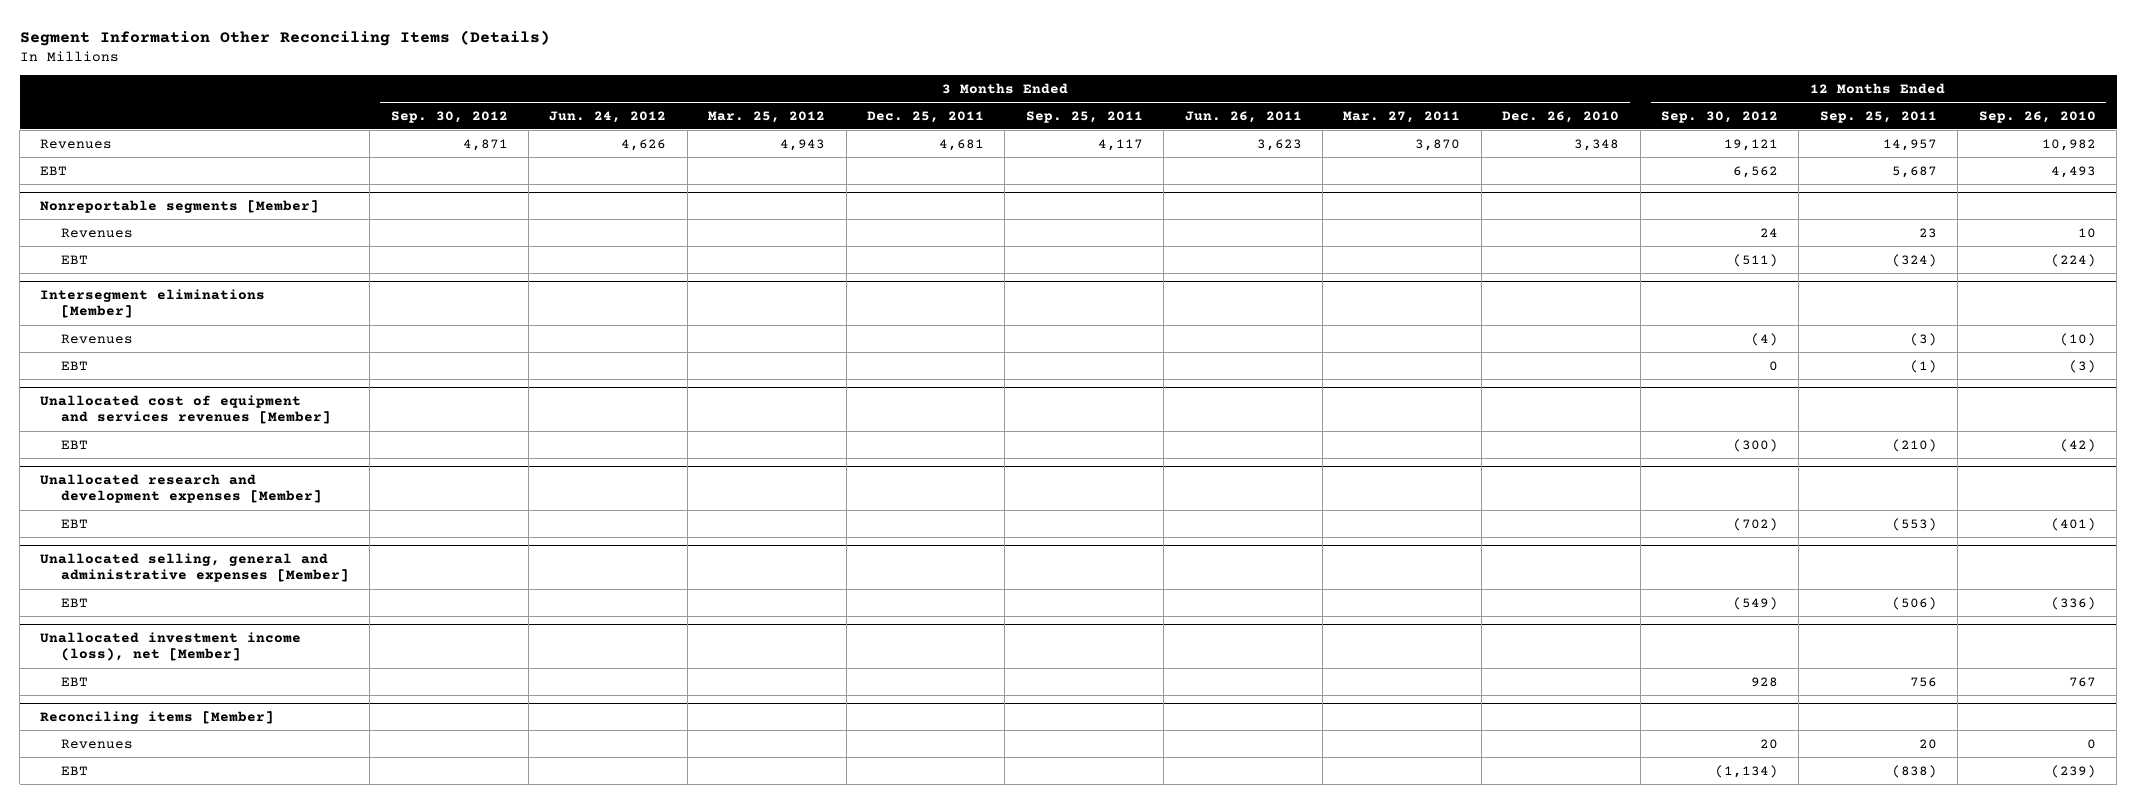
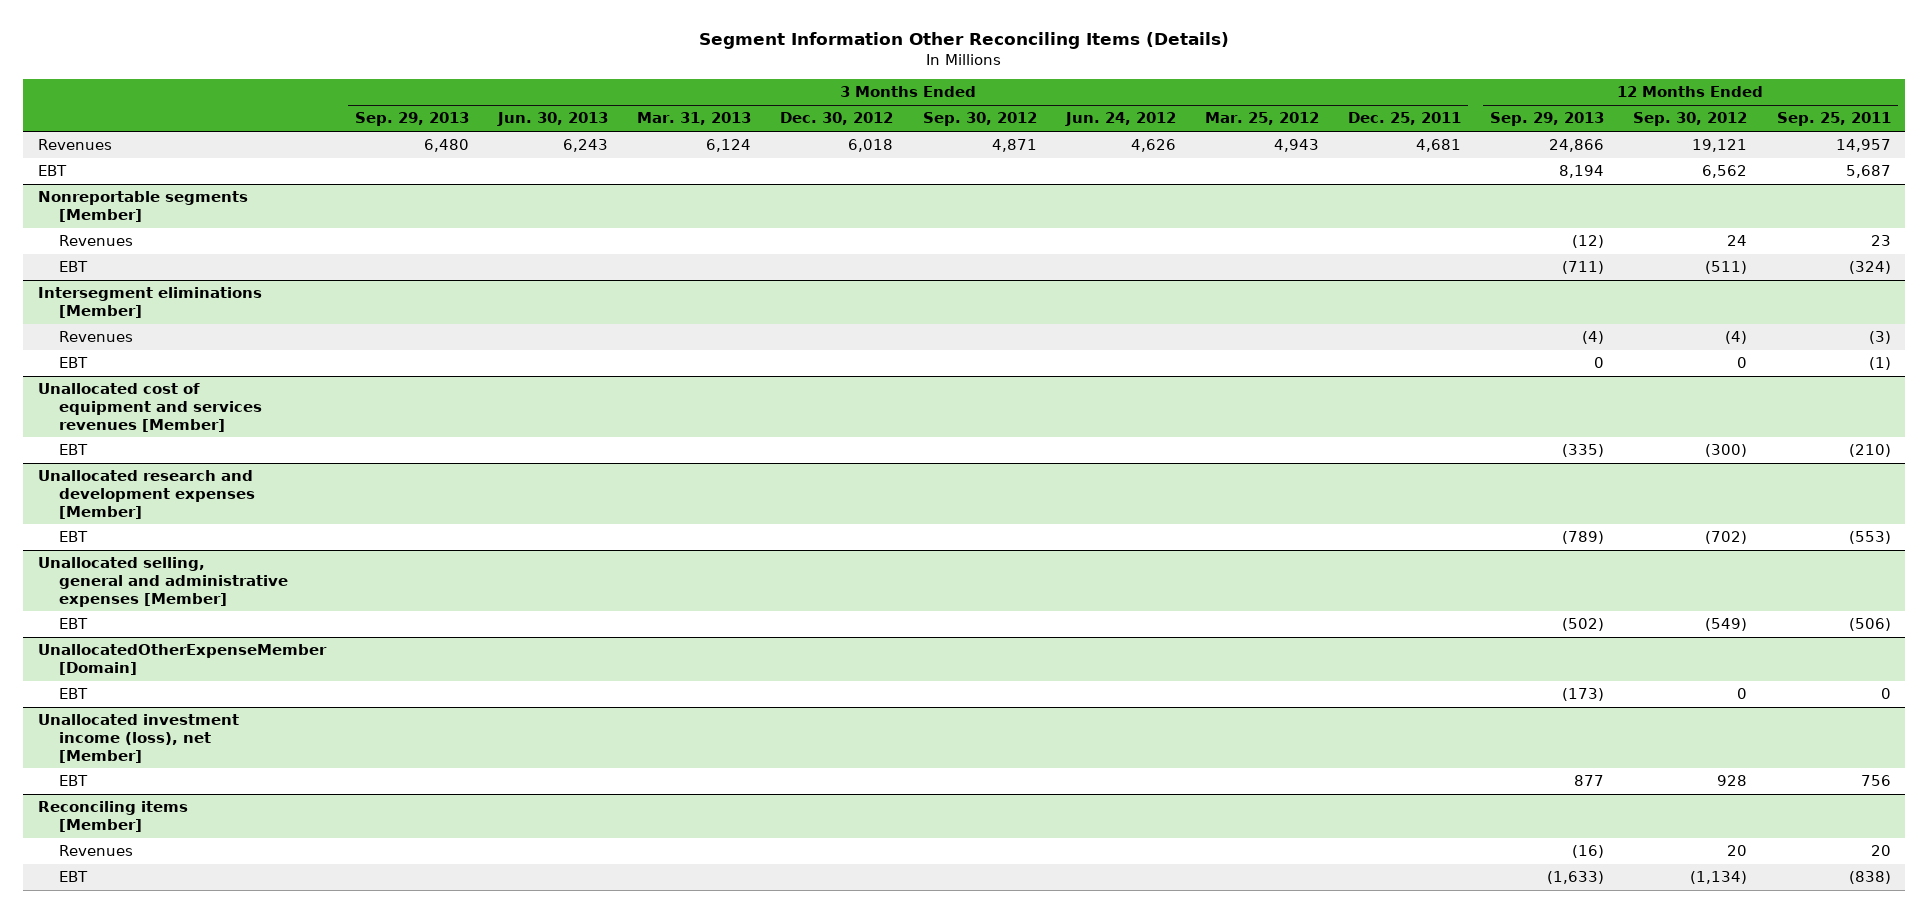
[1025,110,1143,123] Sep. 25, 2011 -> none
[1184,110,1302,123] Jun. 26, 2011 -> none
[1343,110,1461,123] Mar. 27, 2011 -> none
[1502,110,1620,123] Dec. 26, 2010 -> none
[1978,110,2096,123] Sep. 26, 2010 -> none
none -> [354,112,469,127] Sep. 29, 2013
none -> [496,112,608,127] Jun. 30, 2013
none -> [637,112,752,126] Mar. 31, 2013
none -> [780,112,894,126] Dec. 30, 2012
none -> [1490,112,1605,127] Sep. 29, 2013
none -> [37,644,327,675] UnallocatedOtherExpenseMember [Domain]
none -> [59,688,89,700] EBT

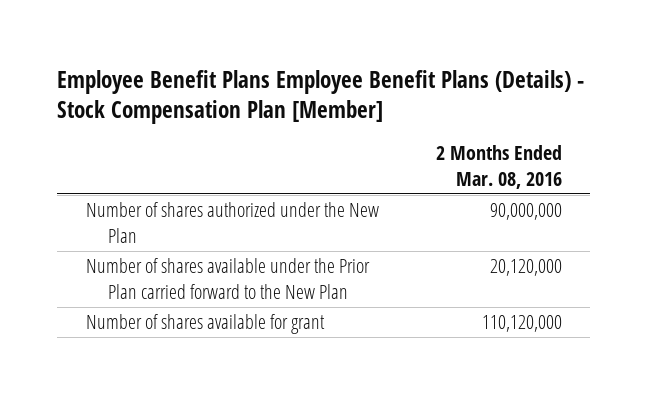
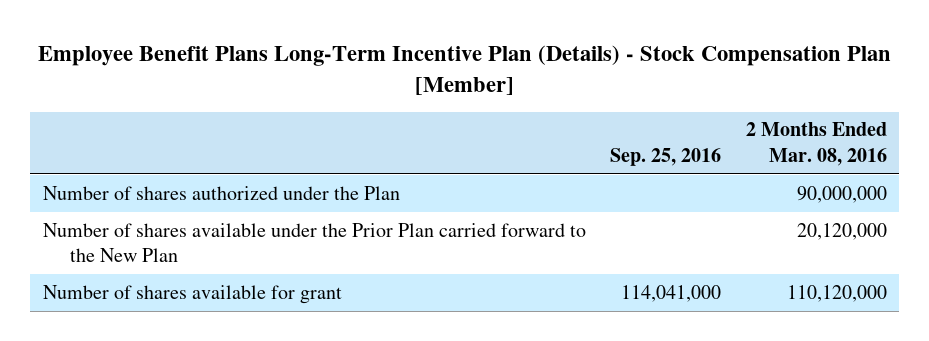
[57,69,585,125] Employee Benefit Plans Employee Benefit Plans (Details) - Stock Compensation Plan [Member] -> [37,45,891,95] Employee Benefit Plans Long-Term Incentive Plan (Details) - Stock Compensation Plan [Member]
none -> [610,148,722,167] Sep. 25, 2016
[85,202,379,243] Number of shares authorized under the New Plan -> [42,185,400,200] Number of shares authorized under the Plan

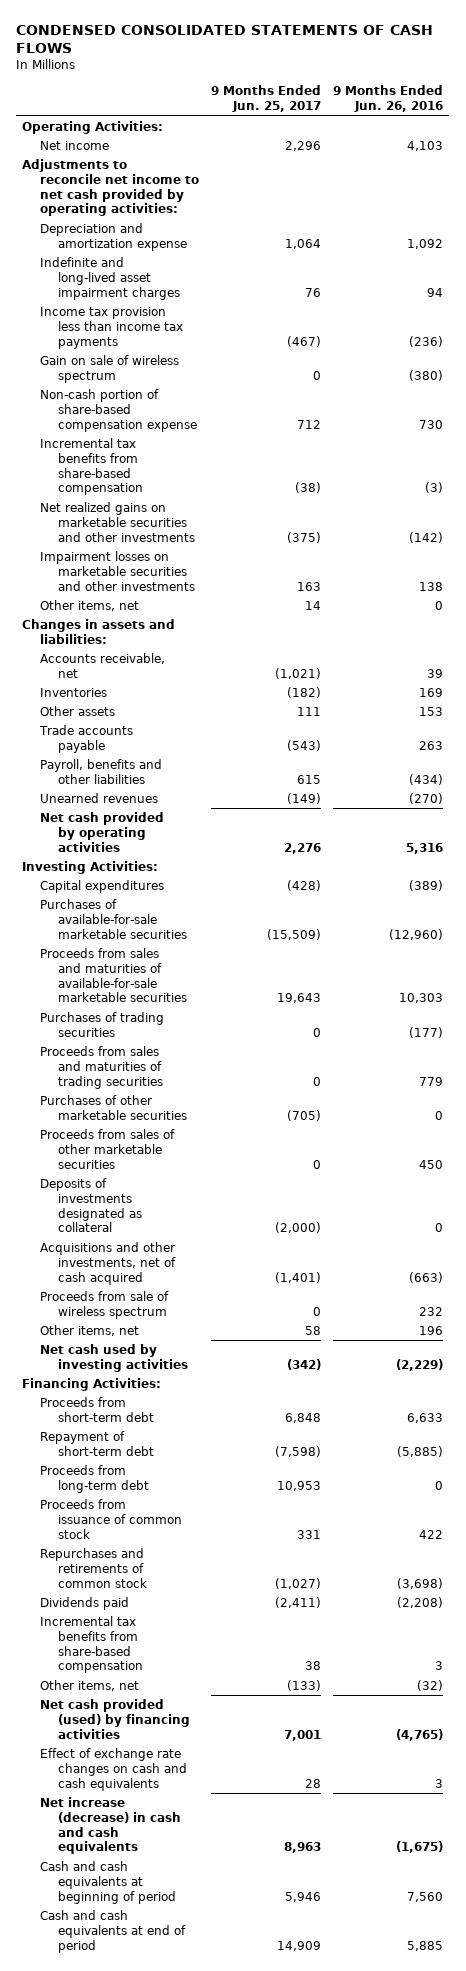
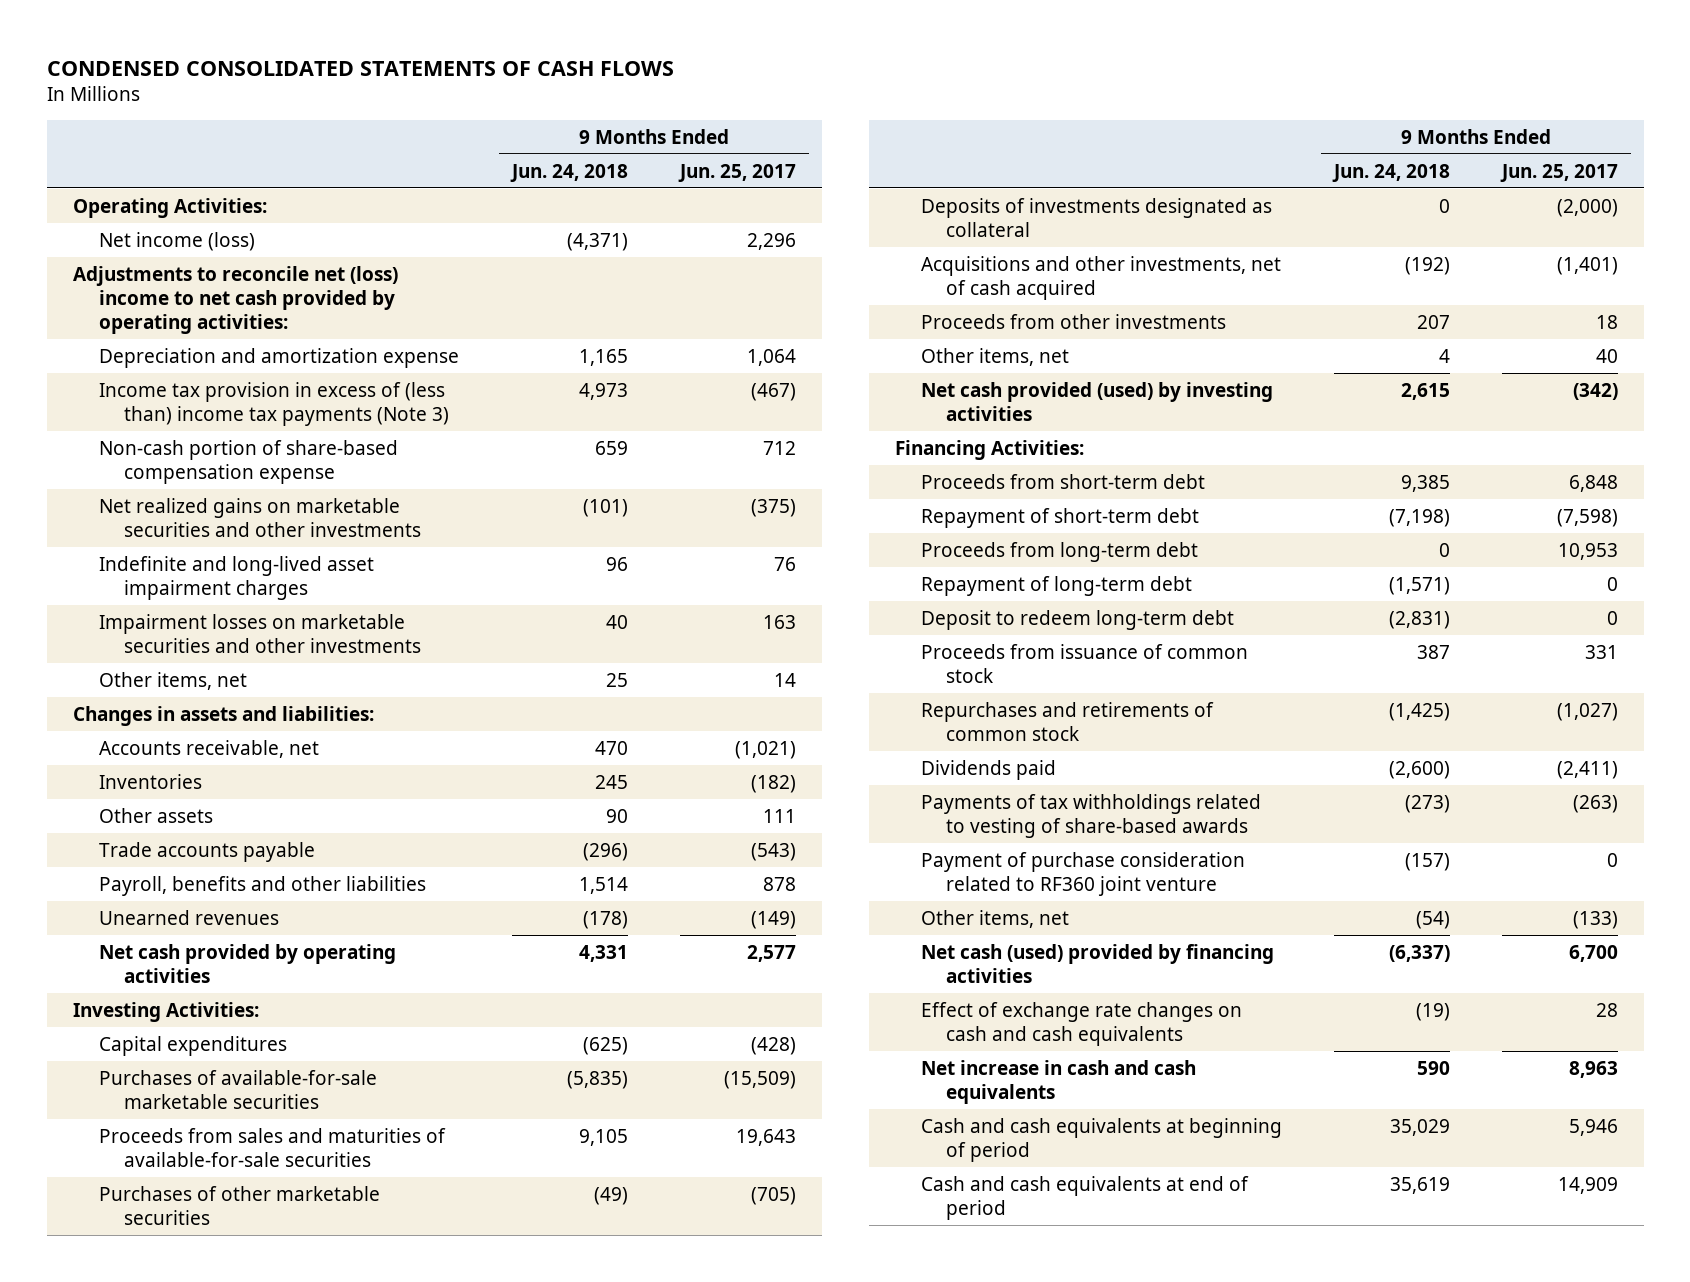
[333,85,444,113] 9 Months Ended Jun. 26, 2016 -> none
none -> [509,163,628,182] Jun. 24, 2018
[40,141,110,151] Net income -> [98,231,255,251] Net income (loss)
[22,159,200,217] Adjustments to reconcile net income to net cash provided by operating activities: -> [72,265,398,335] Adjustments to reconcile net (loss) income to net cash provided by operating activities:
[40,355,180,383] Gain on sale of wireless spectrum -> none
[40,307,184,349] Income tax provision less than income tax payments -> [98,381,450,426] Income tax provision in excess of (less than) income tax payments (Note 3)
[40,438,144,496] Incremental tax benefits from share-based compensation -> none
[40,257,181,300] Indefinite and long-lived asset impairment charges -> [98,555,374,600] Indefinite and long-lived asset impairment charges
[297,774,322,784] 615 -> [762,876,796,891] 878
[284,842,322,854] 2,276 -> [746,944,796,962] 2,577
[40,1012,165,1037] Purchases of trading securities -> none
[40,1046,164,1089] Proceeds from sales and maturities of trading securities -> none
[40,948,188,1003] Proceeds from sales and maturities of available-for-sale marketable securities -> [98,1127,446,1167] Proceeds from sales and maturities of available-for-sale securities
[40,1129,176,1169] Proceeds from sales of other marketable securities -> none
[40,1291,170,1319] Proceeds from sale of wireless spectrum -> none
none -> [920,313,1226,329] Proceeds from other investments
[305,1326,322,1336] 58 -> [1595,348,1618,363] 40
[40,1344,189,1372] Net cash used by investing activities -> [920,381,1273,421] Net cash provided (used) by investing activities
none -> [920,575,1192,596] Repayment of long-term debt
none -> [920,609,1234,630] Deposit to redeem long-term debt
[40,1616,144,1674] Incremental tax benefits from share-based compensation -> none
none -> [920,793,1261,838] Payments of tax withholdings related to vesting of share-based awards
none -> [920,851,1245,896] Payment of purchase consideration related to RF360 joint venture
[40,1699,191,1739] Net cash provided (used) by financing activities -> [920,943,1274,983] Net cash (used) provided by financing activities
[284,1729,322,1741] 7,001 -> [1568,944,1618,962] 6,700
[40,1797,182,1855] Net increase (decrease) in cash and cash equivalents -> [920,1059,1196,1104] Net increase in cash and cash equivalents

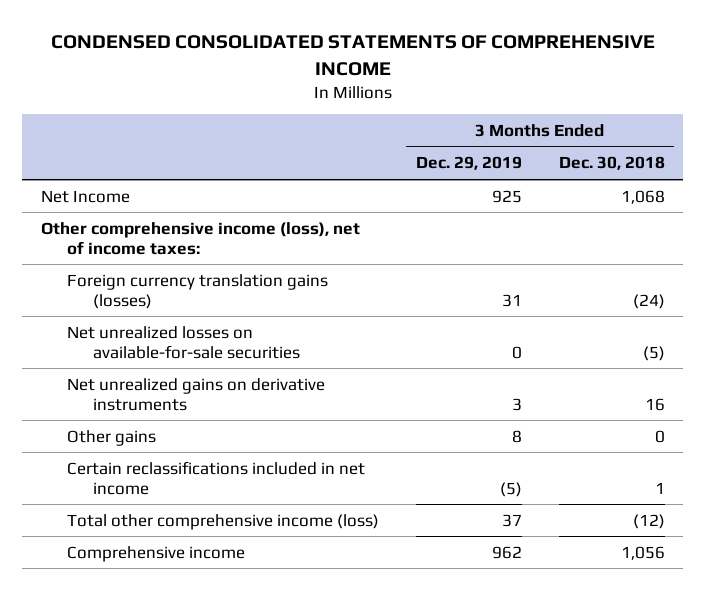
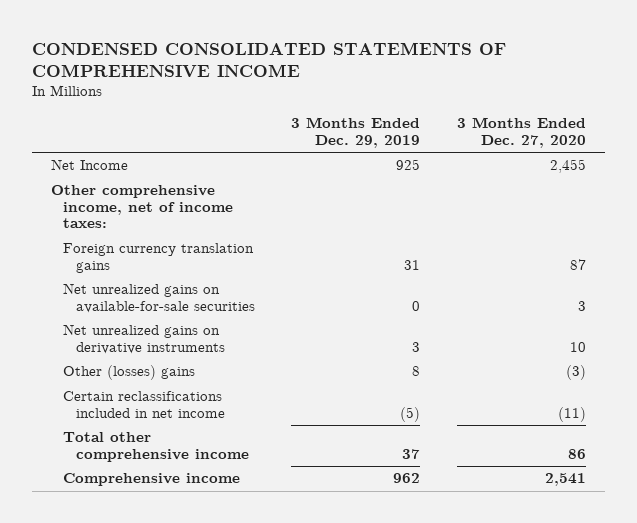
[558,156,665,171] Dec. 30, 2018 -> none
none -> [457,117,587,148] 3 Months Ended Dec. 27, 2020
[40,221,360,255] Other comprehensive income (loss), net of income taxes: -> [50,185,234,229] Other comprehensive income, net of income taxes:
[66,273,328,309] Foreign currency translation gains (losses) -> [63,243,255,273] Foreign currency translation gains
[66,325,300,359] Net unrealized losses on available-for-sale securities -> [63,283,255,313] Net unrealized gains on available-for-sale securities
[66,429,156,446] Other gains -> [63,365,196,381] Other (losses) gains
[66,513,379,530] Total other comprehensive income (loss) -> [63,432,249,462] Total other comprehensive income

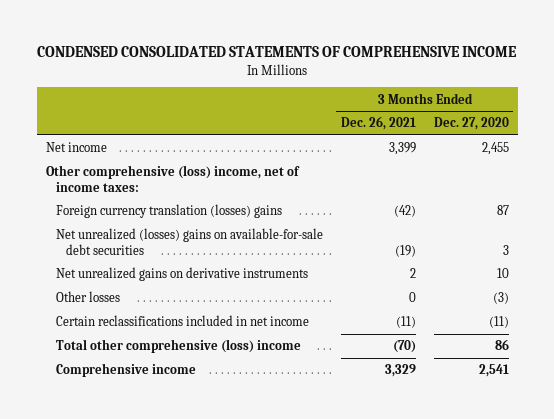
[291,117,421,148] 3 Months Ended Dec. 29, 2019 -> none
none -> [340,116,416,131] Dec. 26, 2021
[50,159,128,171] Net Income -> [45,142,107,153] Net income
[50,185,234,229] Other comprehensive income, net of income taxes: -> [45,165,300,192] Other comprehensive (loss) income, net of income taxes:
[63,243,255,273] Foreign currency translation gains -> [56,204,283,219] Foreign currency translation (losses) gains
[63,283,255,313] Net unrealized gains on available-for-sale securities -> [56,228,324,255] Net unrealized (losses) gains on available-for-sale debt securities
[63,365,196,381] Other (losses) gains -> [56,291,121,303] Other losses
[63,432,249,462] Total other comprehensive income -> [56,339,302,354] Total other comprehensive (loss) income

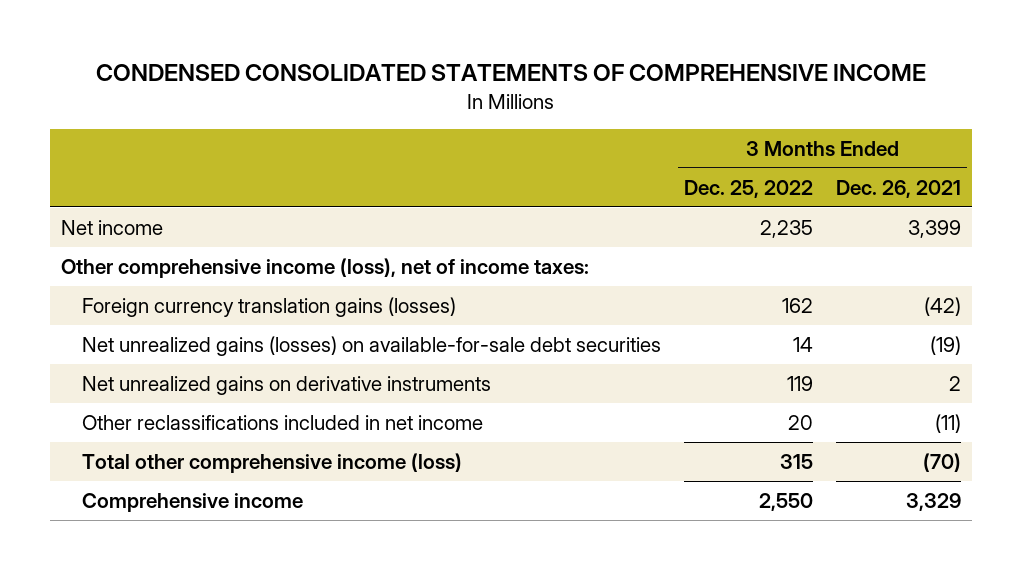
[433,117,509,131] Dec. 27, 2020 -> none
none -> [684,179,814,198] Dec. 25, 2022
[45,165,300,192] Other comprehensive (loss) income, net of income taxes: -> [61,257,590,278] Other comprehensive income (loss), net of income taxes:
[56,204,283,219] Foreign currency translation (losses) gains -> [82,296,457,317] Foreign currency translation gains (losses)
[56,228,324,255] Net unrealized (losses) gains on available-for-sale debt securities -> [82,335,662,356] Net unrealized gains (losses) on available-for-sale debt securities
[56,291,121,303] Other losses -> none
[56,315,310,327] Certain reclassifications included in net income -> [82,414,484,430] Other reclassifications included in net income
[56,339,302,354] Total other comprehensive (loss) income -> [82,452,463,473] Total other comprehensive income (loss)

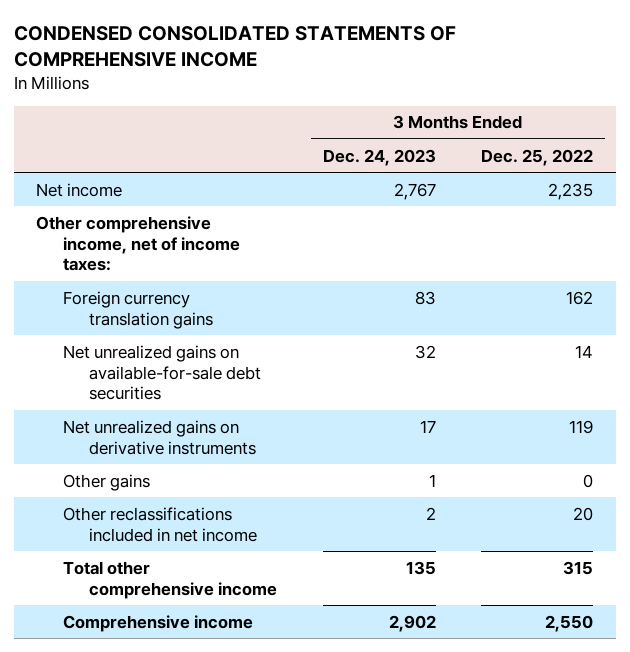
[835,179,961,198] Dec. 26, 2021 -> none
none -> [322,148,436,166] Dec. 24, 2023
[61,257,590,278] Other comprehensive income (loss), net of income taxes: -> [36,215,240,272] Other comprehensive income, net of income taxes:
[82,296,457,317] Foreign currency translation gains (losses) -> [62,290,213,329] Foreign currency translation gains
[82,335,662,356] Net unrealized gains (losses) on available-for-sale debt securities -> [62,344,261,401] Net unrealized gains on available-for-sale debt securities
none -> [62,473,150,491] Other gains
[82,452,463,473] Total other comprehensive income (loss) -> [62,560,277,599] Total other comprehensive income

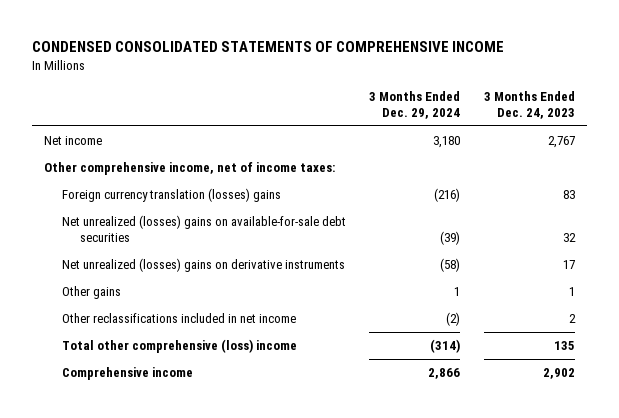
[481,148,594,166] Dec. 25, 2022 -> none
none -> [369,91,461,120] 3 Months Ended Dec. 29, 2024
[62,290,213,329] Foreign currency translation gains -> [61,187,281,202] Foreign currency translation (losses) gains
[62,344,261,401] Net unrealized gains on available-for-sale debt securities -> [61,214,346,242] Net unrealized (losses) gains on available-for-sale debt securities
[62,419,256,455] Net unrealized gains on derivative instruments -> [61,257,345,272] Net unrealized (losses) gains on derivative instruments
[62,560,277,599] Total other comprehensive income -> [61,338,297,353] Total other comprehensive (loss) income

